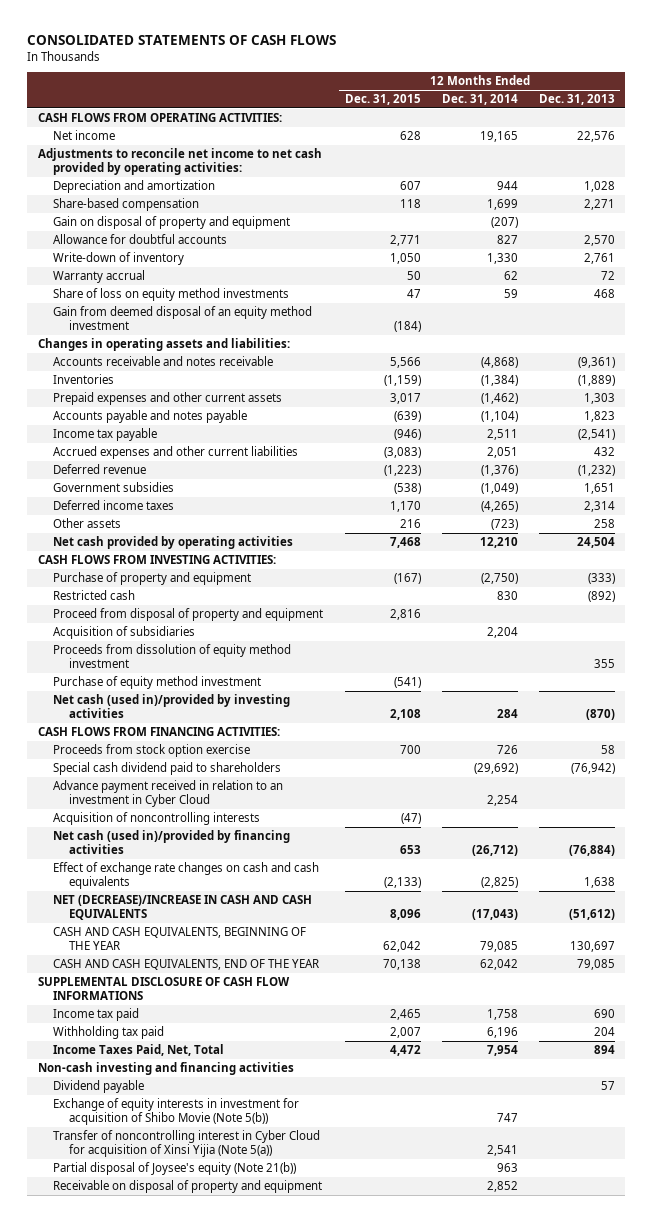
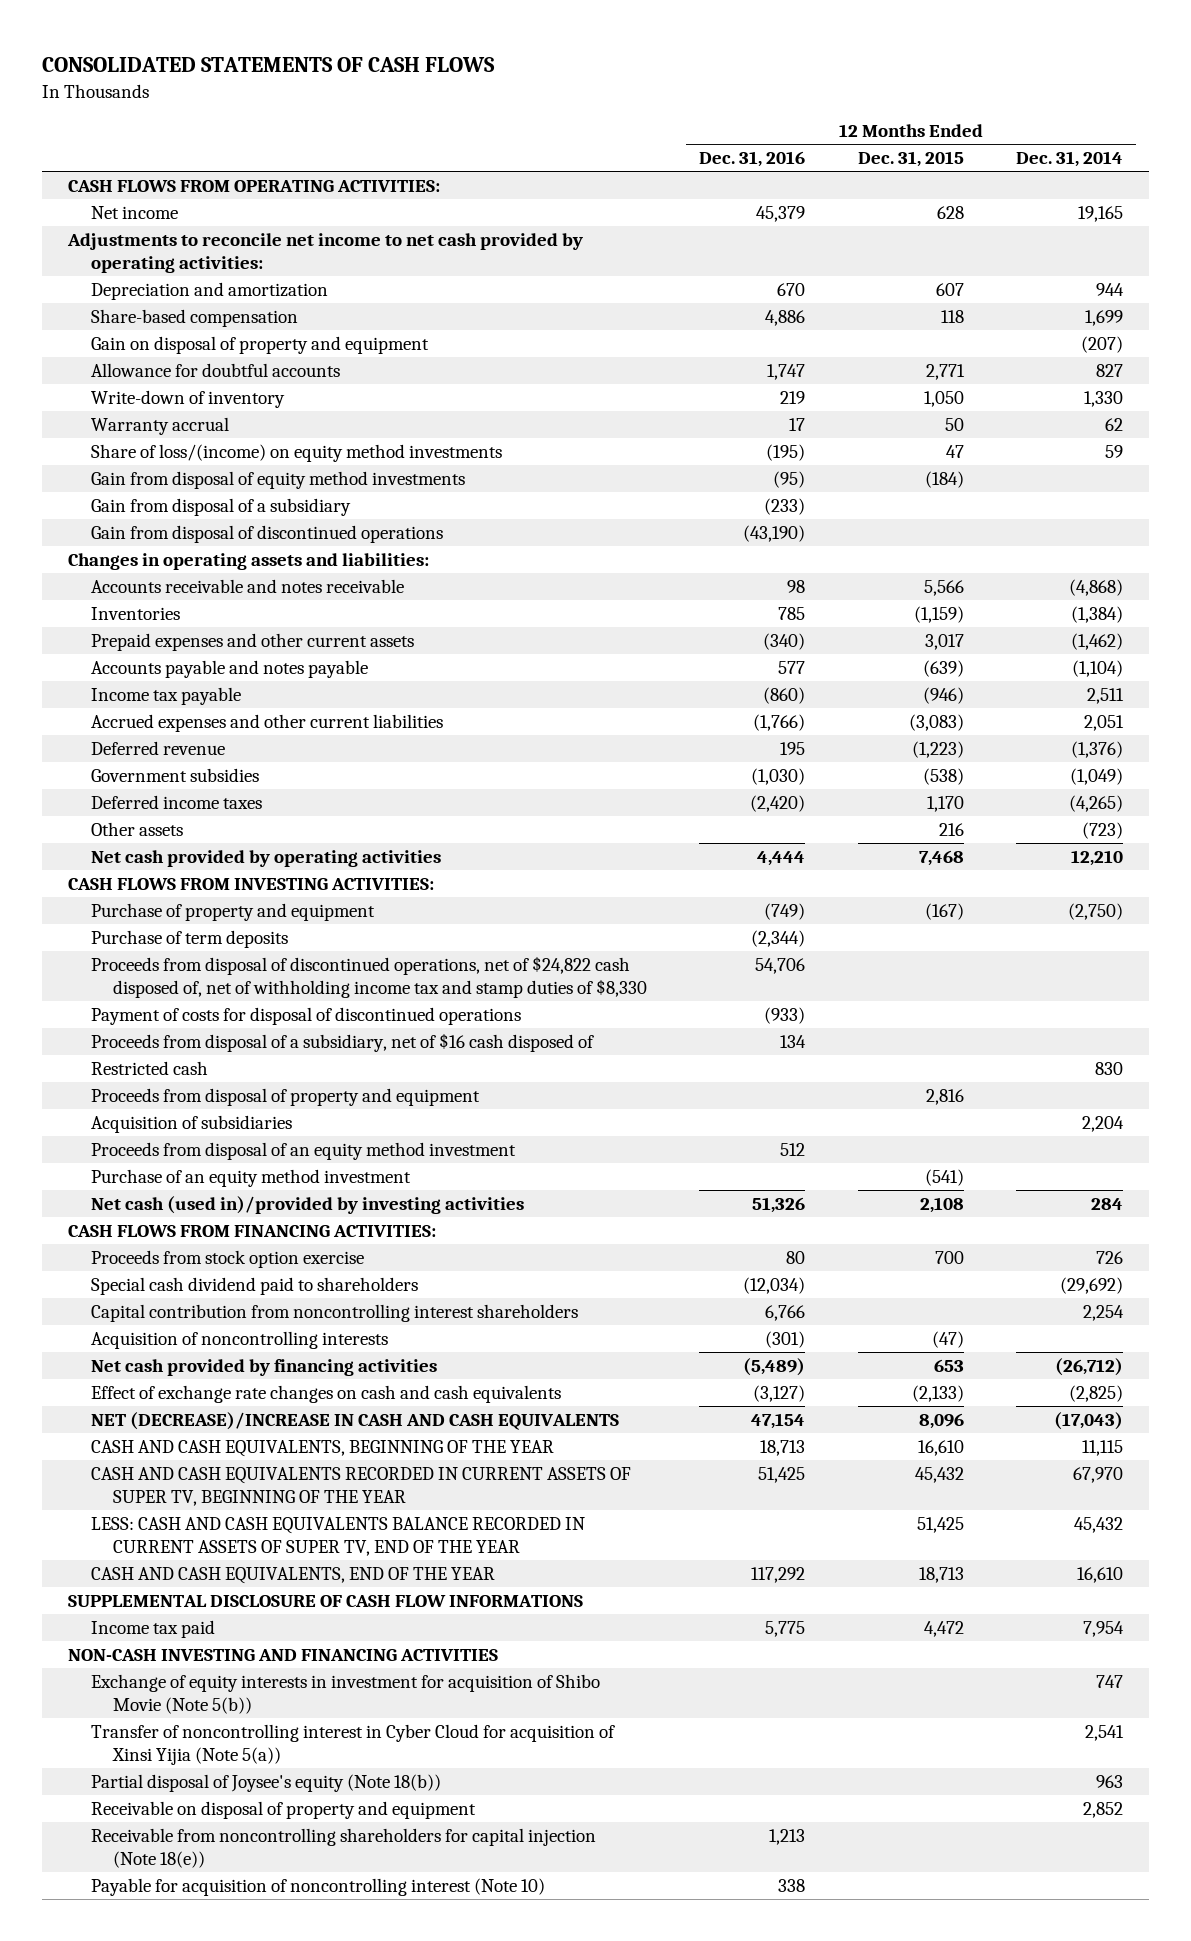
[538,94,615,106] Dec. 31, 2013 -> none
none -> [699,151,806,168] Dec. 31, 2016
[53,288,290,302] Share of loss on equity method investments -> [90,444,502,463] Share of loss/(income) on equity method investments
[53,306,313,330] Gain from deemed disposal of an equity method investment -> [90,471,465,490] Gain from disposal of equity method investments
none -> [90,498,351,517] Gain from disposal of a subsidiary
none -> [90,525,443,544] Gain from disposal of discontinued operations
none -> [90,930,288,949] Purchase of term deposits
none -> [90,956,648,998] Proceeds from disposal of discontinued operations, net of $24,822 cash disposed of, net of withholding income tax and stamp duties of $8,330
none -> [90,1007,521,1026] Payment of costs for disposal of discontinued operations
none -> [90,1033,594,1053] Proceeds from disposal of a subsidiary, net of $16 cash disposed of
[53,608,324,622] Proceed from disposal of property and equipment -> [90,1088,480,1107] Proceeds from disposal of property and equipment
[53,644,292,668] Proceeds from dissolution of equity method investment -> [90,1142,516,1161] Proceeds from disposal of an equity method investment
[53,676,262,690] Purchase of equity method investment -> [90,1169,411,1188] Purchase of an equity method investment
[53,780,284,807] Advance payment received in relation to an investment in Cyber Cloud -> [90,1304,578,1323] Capital contribution from noncontrolling interest shareholders
[53,830,291,854] Net cash (used in)/provided by financing activities -> [90,1359,437,1377] Net cash provided by financing activities
[382,940,421,952] 62,042 -> [917,1440,964,1457] 16,610
[479,940,518,952] 79,085 -> [1081,1440,1123,1457] 11,115
none -> [90,1467,631,1506] CASH AND CASH EQUIVALENTS RECORDED IN CURRENT ASSETS OF SUPER TV, BEGINNING OF THE YEAR
none -> [90,1517,585,1556] LESS: CASH AND CASH EQUIVALENTS BALANCE RECORDED IN CURRENT ASSETS OF SUPER TV, END OF THE YEAR
[382,959,421,971] 70,138 -> [918,1567,964,1584] 18,713
[479,959,518,971] 62,042 -> [1076,1567,1123,1584] 16,610
[53,1026,165,1040] Withholding tax paid -> none
[53,1044,225,1057] Income Taxes Paid, Net, Total -> none
[53,1080,145,1094] Dividend payable -> none
[389,1009,421,1021] 2,465 -> [923,1621,964,1638] 4,472
[486,1009,518,1021] 1,758 -> [1082,1621,1124,1638] 7,954
[37,1062,294,1076] Non-cash investing and financing activities -> [67,1649,498,1662] NON-CASH INVESTING AND FINANCING ACTIVITIES
[53,1162,297,1176] Partial disposal of Joysee's equity (Note 21(b)) -> [90,1774,441,1793] Partial disposal of Joysee's equity (Note 18(b))
none -> [90,1828,596,1868] Receivable from noncontrolling shareholders for capital injection (Note 18(e))
none -> [90,1878,545,1897] Payable for acquisition of noncontrolling interest (Note 10)

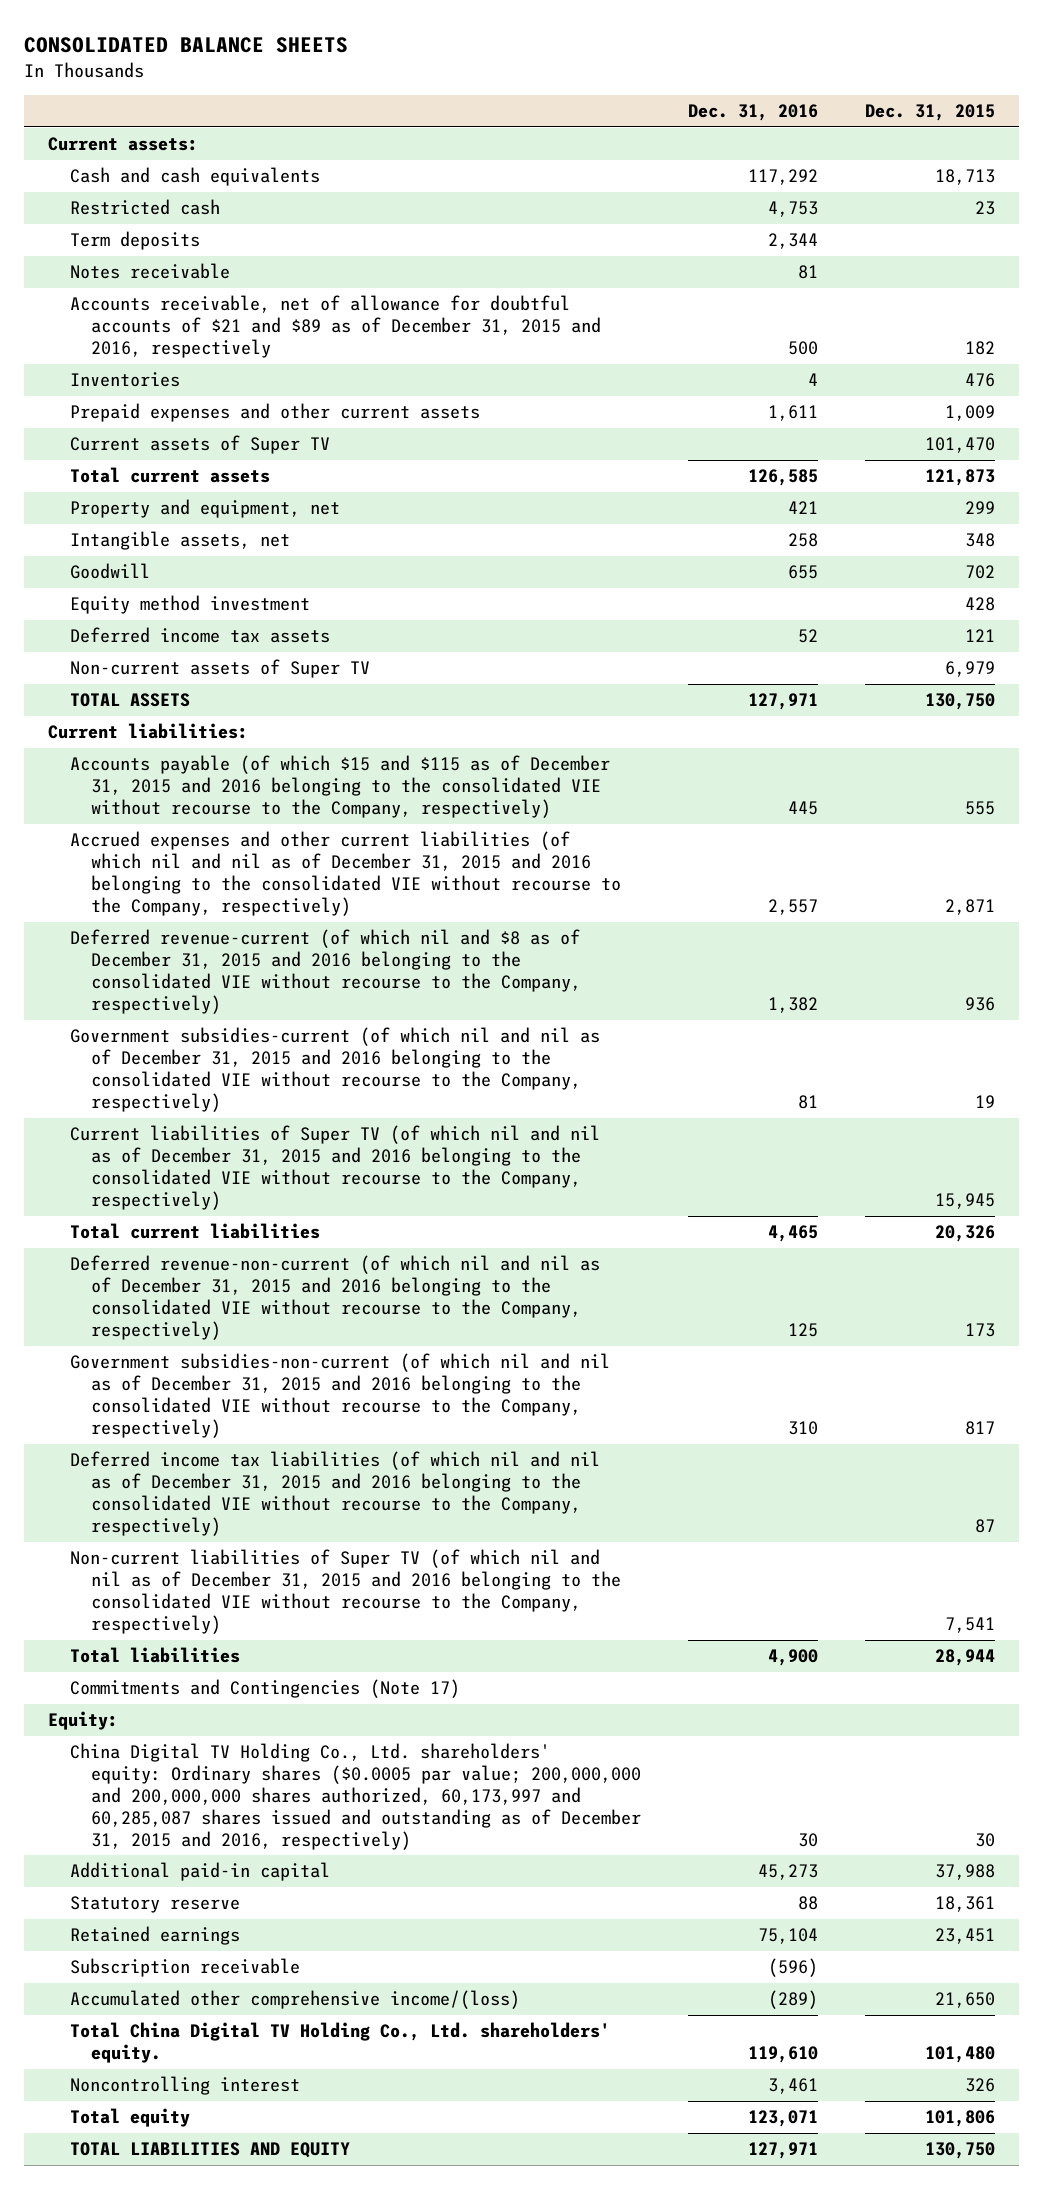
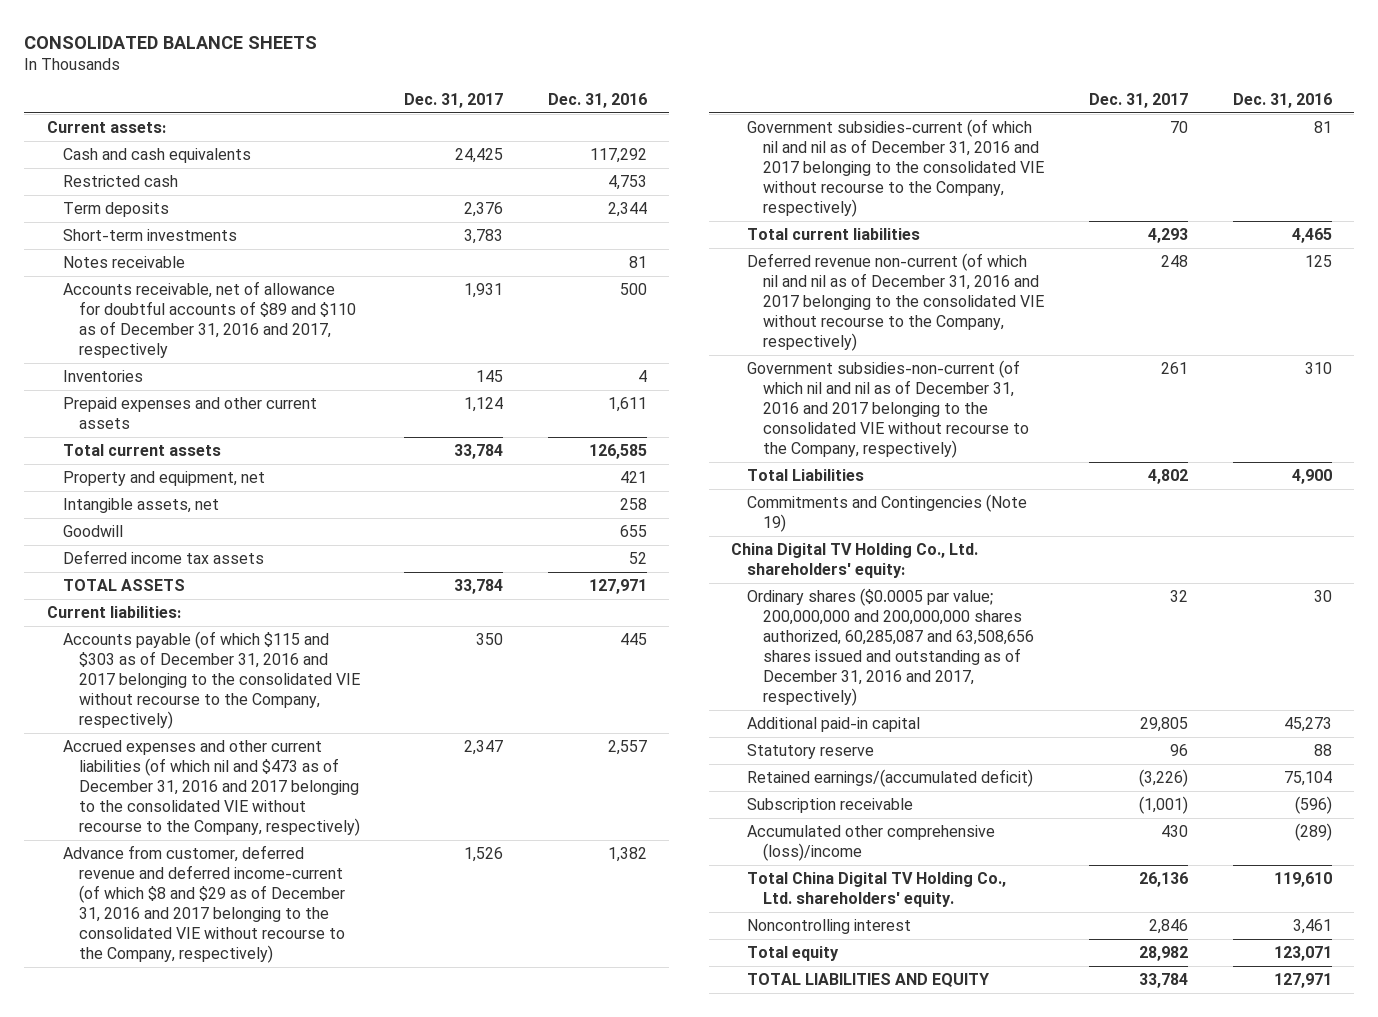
[865,104,996,122] Dec. 31, 2015 -> none
none -> [404,93,504,109] Dec. 31, 2017
none -> [62,229,237,242] Short-term investments
[69,295,602,359] Accounts receivable, net of allowance for doubtful accounts of $21 and $89 as of December 31, 2015 and 2016, respectively -> [62,281,356,359] Accounts receivable, net of allowance for doubtful accounts of $89 and $110 as of December 31, 2016 and 2017, respectively
[69,435,330,455] Current assets of Super TV -> none
[69,595,310,615] Equity method investment -> none
[69,659,370,679] Non-current assets of Super TV -> none
[69,1125,600,1210] Current liabilities of Super TV (of which nil and nil as of December 31, 2015 and 2016 belonging to the consolidated VIE without recourse to the Company, respectively) -> none
[69,755,610,819] Accounts payable (of which $15 and $115 as of December 31, 2015 and 2016 belonging to the consolidated VIE without recourse to the Company, respectively) -> [62,631,360,730] Accounts payable (of which $115 and $303 as of December 31, 2016 and 2017 belonging to the consolidated VIE without recourse to the Company, respectively)
[69,831,622,916] Accrued expenses and other current liabilities (of which nil and nil as of December 31, 2015 and 2016 belonging to the consolidated VIE without recourse to the Company, respectively) -> [62,740,360,837] Accrued expenses and other current liabilities (of which nil and $473 as of December 31, 2016 and 2017 belonging to the consolidated VIE without recourse to the Company, respectively)
[69,929,582,1014] Deferred revenue-current (of which nil and $8 as of December 31, 2015 and 2016 belonging to the consolidated VIE without recourse to the Company, respectively) -> [62,845,345,964] Advance from customer, deferred revenue and deferred income-current (of which $8 and $29 as of December 31, 2016 and 2017 belonging to the consolidated VIE without recourse to the Company, respectively)
[69,1027,600,1112] Government subsidies-current (of which nil and nil as of December 31, 2015 and 2016 belonging to the consolidated VIE without recourse to the Company, respectively) -> [747,119,1045,218] Government subsidies-current (of which nil and nil as of December 31, 2016 and 2017 belonging to the consolidated VIE without recourse to the Company, respectively)
[69,1451,600,1536] Deferred income tax liabilities (of which nil and nil as of December 31, 2015 and 2016 belonging to the consolidated VIE without recourse to the Company, respectively) -> none
[69,1549,622,1634] Non-current liabilities of Super TV (of which nil and nil as of December 31, 2015 and 2016 belonging to the consolidated VIE without recourse to the Company, respectively) -> none
[69,1255,600,1340] Deferred revenue-non-current (of which nil and nil as of December 31, 2015 and 2016 belonging to the consolidated VIE without recourse to the Company, respectively) -> [747,253,1045,352] Deferred revenue non-current (of which nil and nil as of December 31, 2016 and 2017 belonging to the consolidated VIE without recourse to the Company, respectively)
[69,1353,610,1438] Government subsidies-non-current (of which nil and nil as of December 31, 2015 and 2016 belonging to the consolidated VIE without recourse to the Company, respectively) -> [747,360,1030,459] Government subsidies-non-current (of which nil and nil as of December 31, 2016 and 2017 belonging to the consolidated VIE without recourse to the Company, respectively)
[69,1647,240,1664] Total liabilities -> [747,469,865,482] Total Liabilities
[69,1679,460,1699] Commitments and Contingencies (Note 17) -> [747,494,1028,533] Commitments and Contingencies (Note 19)
[47,1711,118,1731] Equity: -> [731,543,979,579] China Digital TV Holding Co., Ltd. shareholders' equity:
[69,1743,642,1850] China Digital TV Holding Co., Ltd. shareholders' equity: Ordinary shares ($0.0005 par value; 200,000,000 and 200,000,000 shares authorized, 60,173,997 and 60,285,087 shares issued and outstanding as of December 31, 2015 and 2016, respectively) -> [747,588,1035,707] Ordinary shares ($0.0005 par value; 200,000,000 and 200,000,000 shares authorized, 60,285,087 and 63,508,656 shares issued and outstanding as of December 31, 2016 and 2017, respectively)
[69,1926,240,1946] Retained earnings -> [747,769,1034,788] Retained earnings/(accumulated deficit)
[69,1990,520,2010] Accumulated other comprehensive income/(loss) -> [747,825,996,862] Accumulated other comprehensive (loss)/income

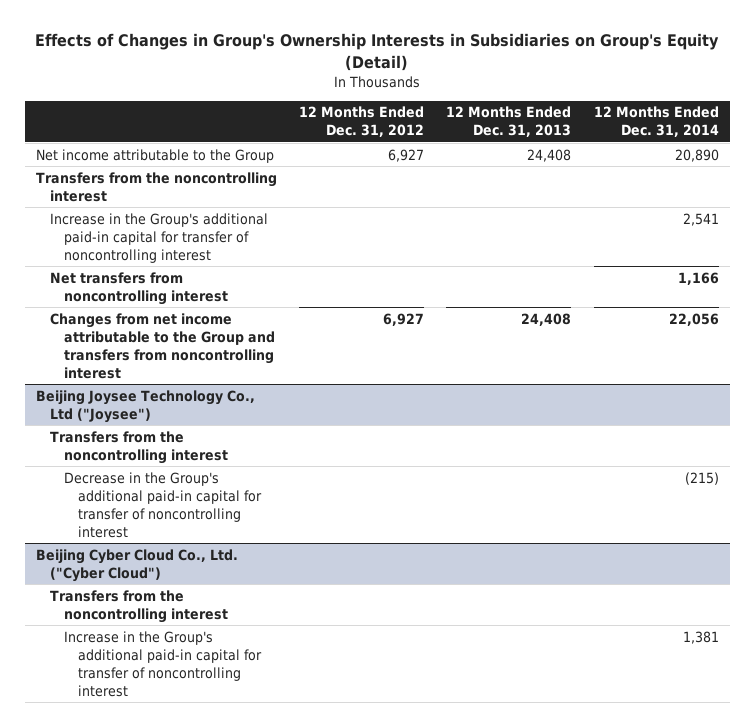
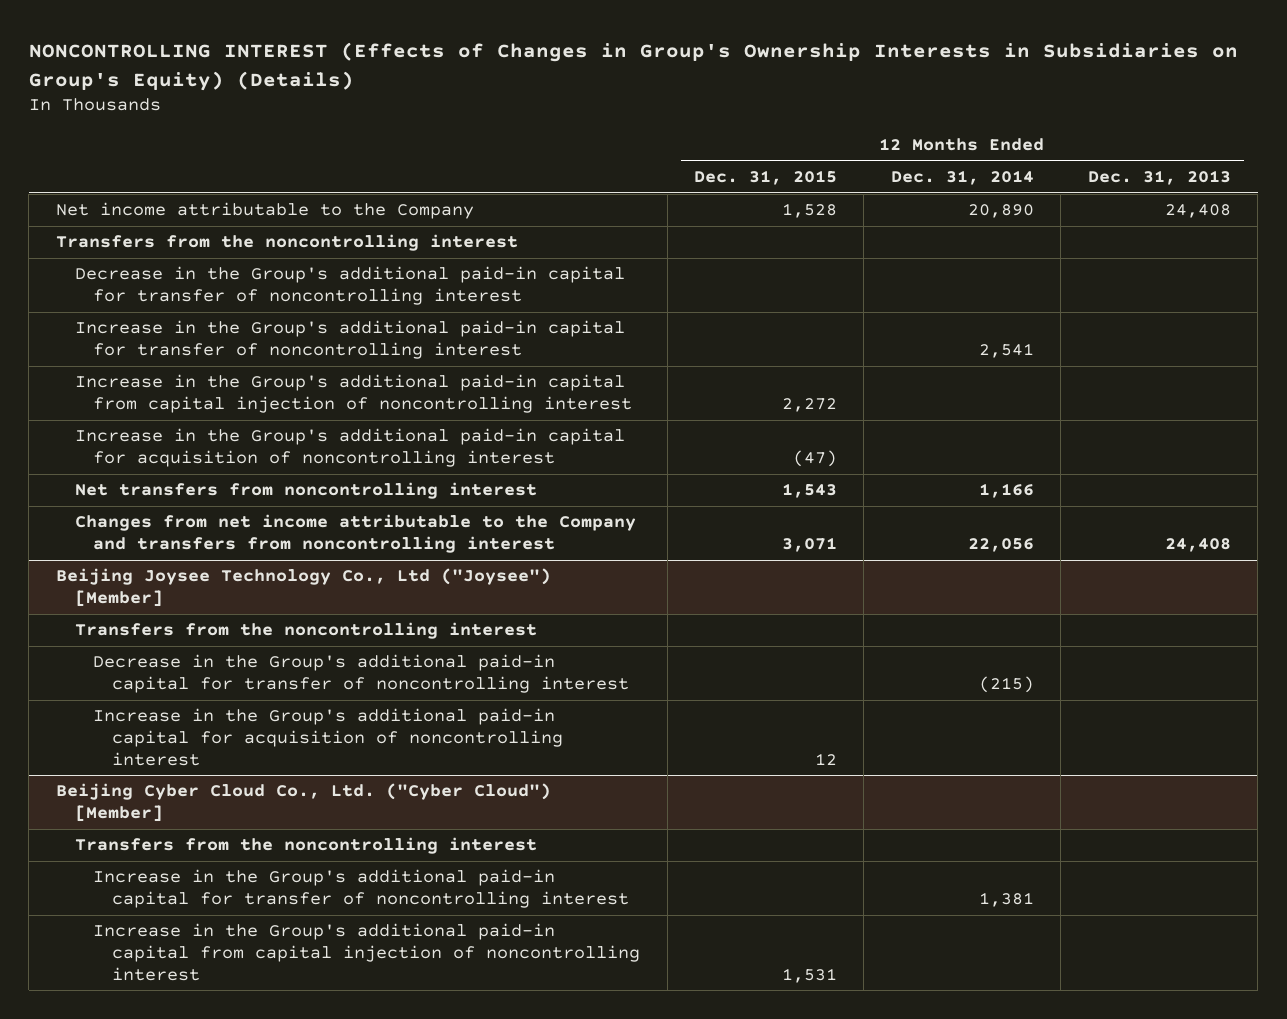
[35,33,720,71] Effects of Changes in Group's Ownership Interests in Subsidiaries on Group's Equity (Detail) -> [28,42,1238,91] NONCONTROLLING INTEREST (Effects of Changes in Group's Ownership Interests in Subsidiaries on Group's Equity) (Details)
[299,106,425,138] 12 Months Ended Dec. 31, 2012 -> none
none -> [694,170,838,186] Dec. 31, 2015
[35,148,274,163] Net income attributable to the Group -> [55,202,474,220] Net income attributable to the Company
none -> [74,266,625,305] Decrease in the Group's additional paid-in capital for transfer of noncontrolling interest
none -> [74,374,633,413] Increase in the Group's additional paid-in capital from capital injection of noncontrolling interest
none -> [74,428,625,467] Increase in the Group's additional paid-in capital for acquisition of noncontrolling interest
[49,312,275,379] Changes from net income attributable to the Group and transfers from noncontrolling interest -> [74,514,636,553] Changes from net income attributable to the Company and transfers from noncontrolling interest
[35,389,255,423] Beijing Joysee Technology Co., Ltd ("Joysee") -> [55,568,551,607] Beijing Joysee Technology Co., Ltd ("Joysee") [Member]
none -> [93,708,564,766] Increase in the Group's additional paid-in capital for acquisition of noncontrolling interest
[35,548,238,582] Beijing Cyber Cloud Co., Ltd. ("Cyber Cloud") -> [55,783,551,822] Beijing Cyber Cloud Co., Ltd. ("Cyber Cloud") [Member]
none -> [93,923,641,981] Increase in the Group's additional paid-in capital from capital injection of noncontrolling interest

